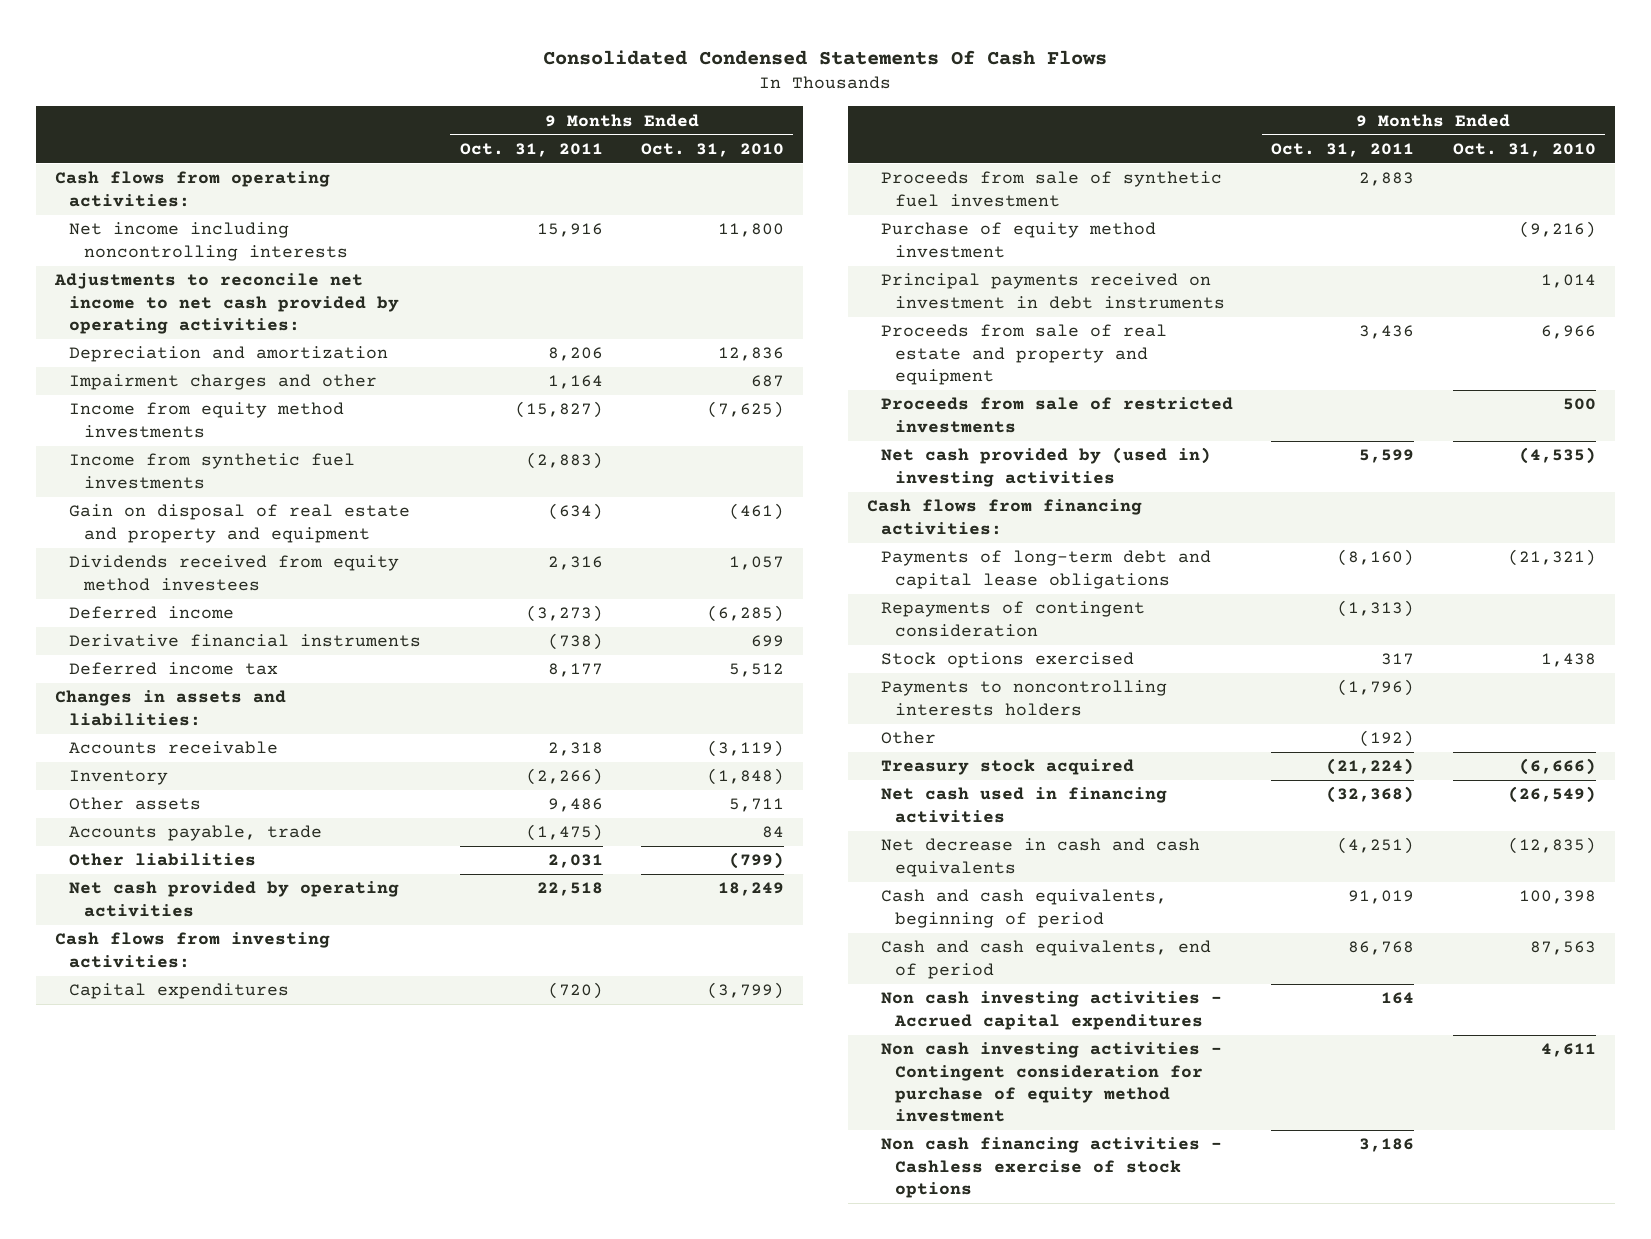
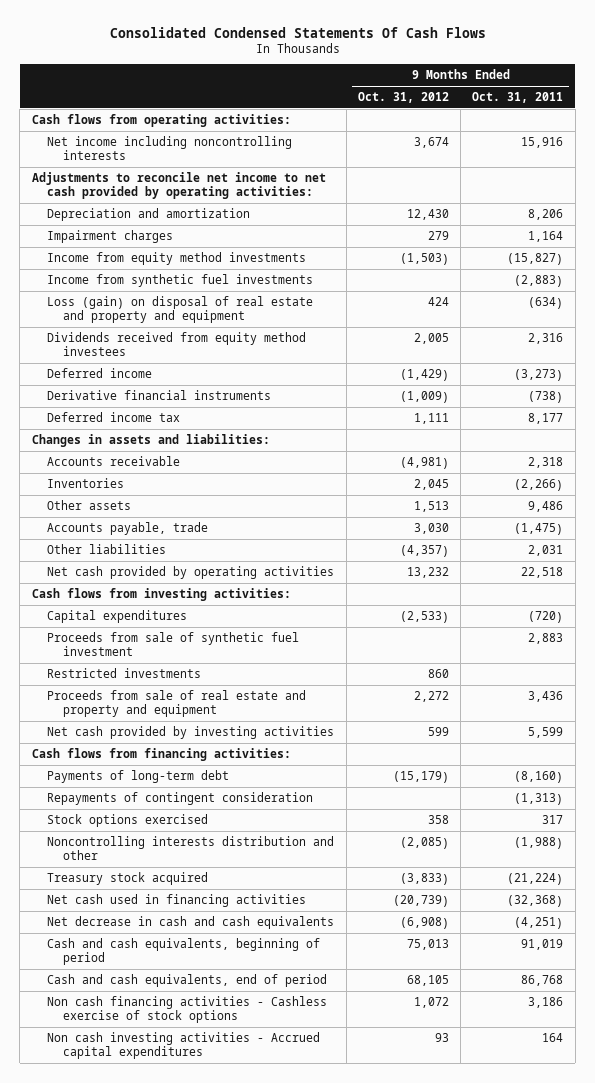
[640,143,784,158] Oct. 31, 2010 -> none
none -> [357,92,449,104] Oct. 31, 2012
[69,374,378,391] Impairment charges and other -> [47,229,174,243] Impairment charges
[69,504,411,543] Gain on disposal of real estate and property and equipment -> [47,295,314,323] Loss (gain) on disposal of real estate and property and equipment
[69,770,169,786] Inventory -> [47,477,125,488] Inventories
[881,222,1157,258] Purchase of equity method investment -> none
[881,273,1226,309] Principal payments received on investment in debt instruments -> none
none -> [47,667,202,678] Restricted investments
[881,397,1234,433] Proceeds from sale of restricted investments -> none
[881,447,1212,487] Net cash provided by (used in) investing activities -> [47,725,335,739] Net cash provided by investing activities
[881,550,1212,589] Payments of long-term debt and capital lease obligations -> [47,769,230,783] Payments of long-term debt
[881,680,1168,716] Payments to noncontrolling interests holders -> none
[881,731,937,745] Other -> none
none -> [47,835,335,860] Noncontrolling interests distribution and other
[881,1042,1223,1123] Non cash investing activities - Contingent consideration for purchase of equity method investment -> none
[881,991,1223,1030] Non cash investing activities - Accrued capital expenditures -> [47,1031,321,1059] Non cash investing activities - Accrued capital expenditures

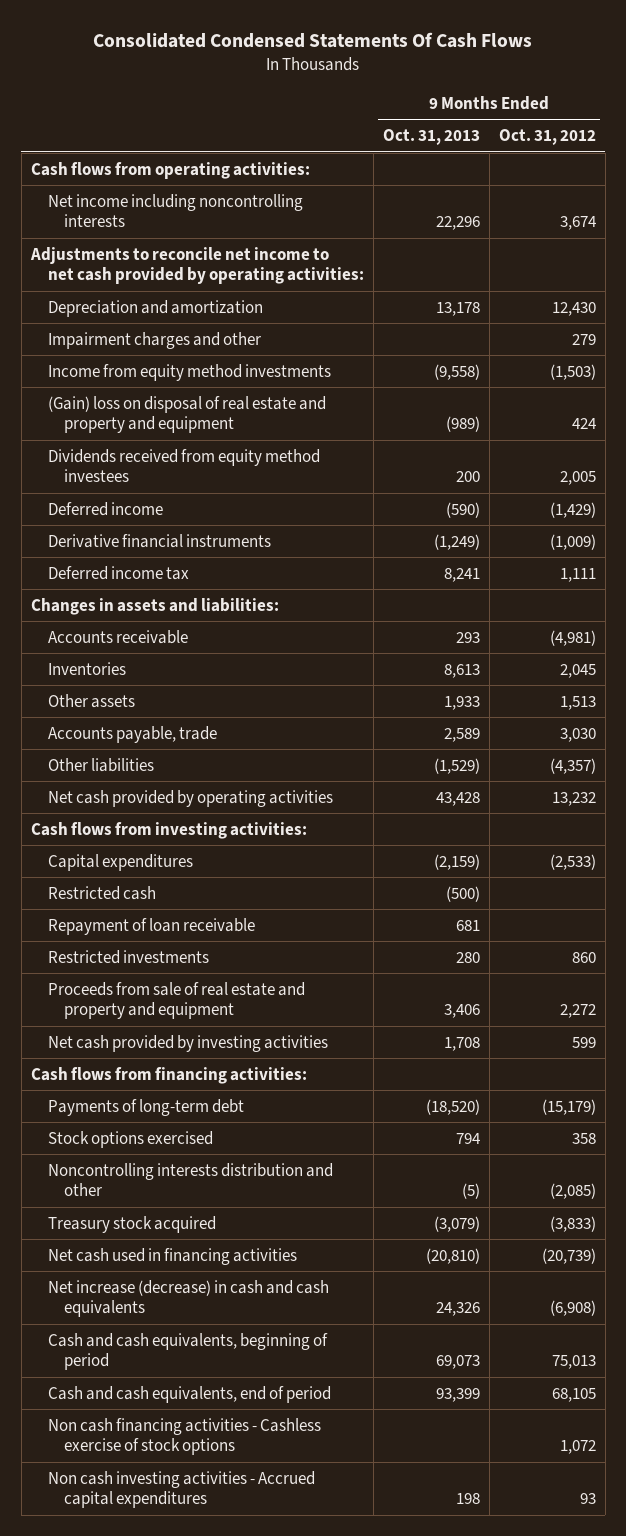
[472,92,564,104] Oct. 31, 2011 -> none
none -> [382,129,480,146] Oct. 31, 2013
[47,229,174,243] Impairment charges -> [47,331,261,349] Impairment charges and other
[47,273,314,287] Income from synthetic fuel investments -> none
[47,295,314,323] Loss (gain) on disposal of real estate and property and equipment -> [47,395,326,434] (Gain) loss on disposal of real estate and property and equipment
[47,631,300,656] Proceeds from sale of synthetic fuel investment -> none
none -> [47,885,156,900] Restricted cash
none -> [47,917,255,935] Repayment of loan receivable
[47,791,314,805] Repayments of contingent consideration -> none
[47,915,335,929] Net decrease in cash and cash equivalents -> [47,1279,329,1318] Net increase (decrease) in cash and cash equivalents

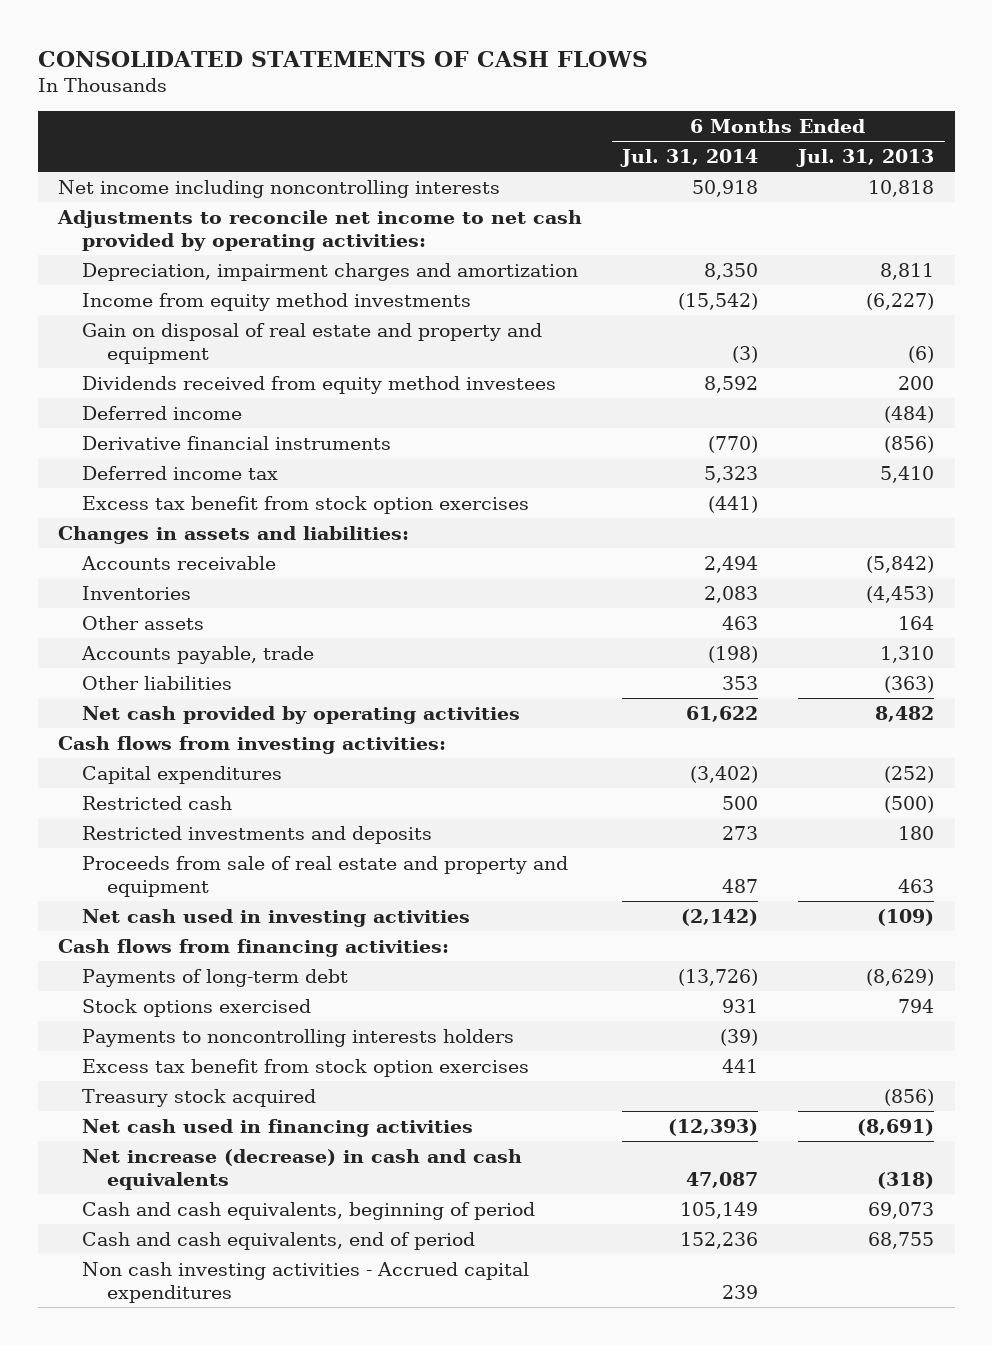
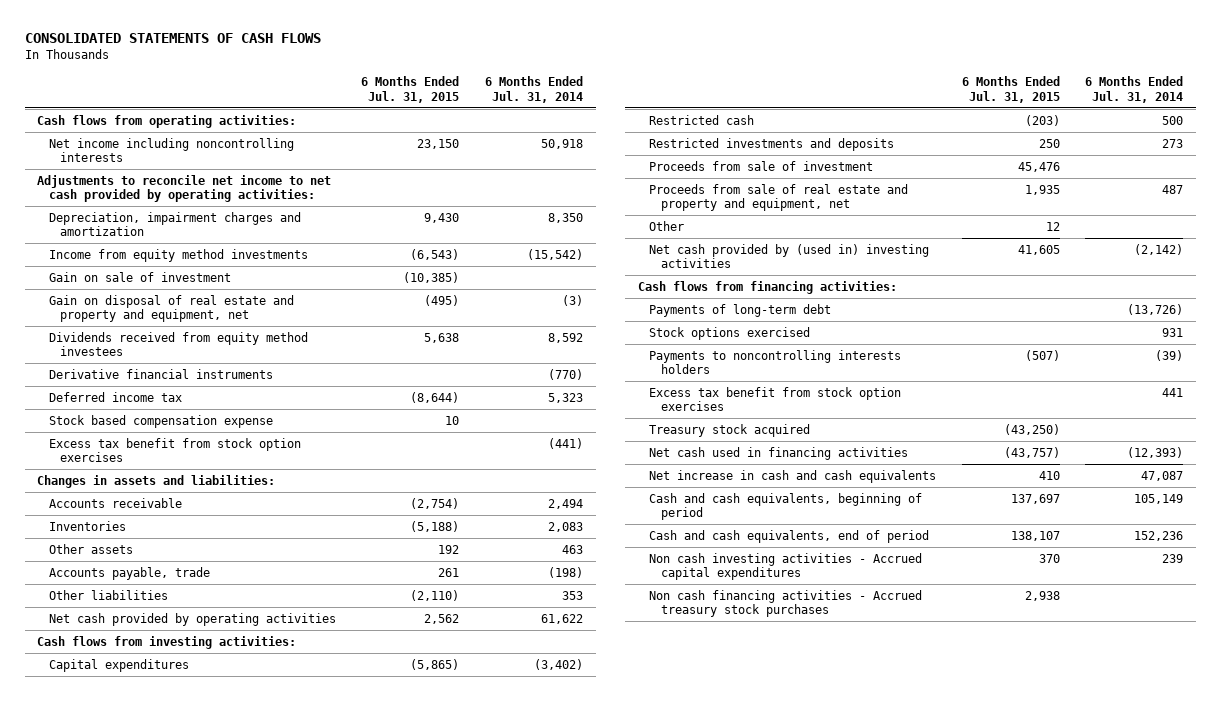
[796,149,935,168] Jul. 31, 2013 -> none
none -> [361,76,460,103] 6 Months Ended Jul. 31, 2015
none -> [37,114,297,128] Cash flows from operating activities:
none -> [48,271,231,282] Gain on sale of investment
[82,322,543,364] Gain on disposal of real estate and property and equipment -> [48,294,294,323] Gain on disposal of real estate and property and equipment, net
[82,405,243,420] Deferred income -> none
none -> [48,414,273,428] Stock based compensation expense
none -> [649,160,874,171] Proceeds from sale of investment
[82,855,569,897] Proceeds from sale of real estate and property and equipment -> [649,183,909,212] Proceeds from sale of real estate and property and equipment, net
none -> [649,220,685,231] Other
[82,908,471,927] Net cash used in investing activities -> [649,243,930,269] Net cash provided by (used in) investing activities
[82,1148,523,1190] Net increase (decrease) in cash and cash equivalents -> [649,469,937,483] Net increase in cash and cash equivalents
none -> [649,589,923,618] Non cash financing activities - Accrued treasury stock purchases

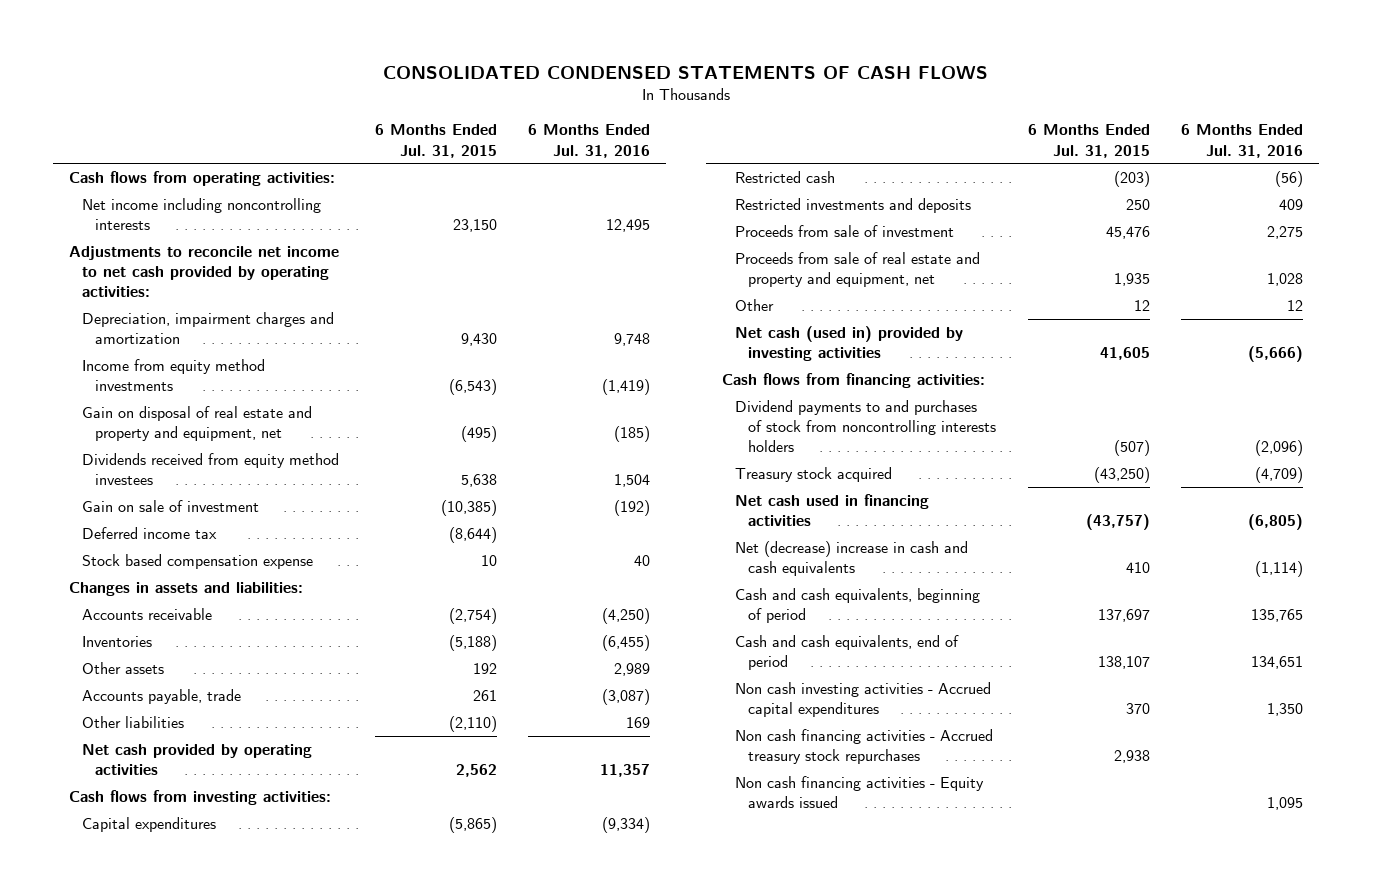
[24,32,321,43] CONSOLIDATED STATEMENTS OF CASH FLOWS -> [383,65,989,79] CONSOLIDATED CONDENSED STATEMENTS OF CASH FLOWS
[484,76,583,103] 6 Months Ended Jul. 31, 2014 -> none
none -> [528,124,651,158] 6 Months Ended Jul. 31, 2016
[48,368,273,379] Derivative financial instruments -> none
[48,271,231,282] Gain on sale of investment -> [82,499,260,512] Gain on sale of investment
[48,437,301,463] Excess tax benefit from stock option exercises -> none
[649,243,930,269] Net cash provided by (used in) investing activities -> [735,325,964,362] Net cash (used in) provided by investing activities
[649,303,832,317] Payments of long-term debt -> none
[649,326,811,340] Stock options exercised -> none
[649,386,902,412] Excess tax benefit from stock option exercises -> none
[649,349,902,375] Payments to noncontrolling interests holders -> [735,399,996,453] Dividend payments to and purchases of stock from noncontrolling interests holders
[649,469,937,483] Net increase in cash and cash equivalents -> [735,540,969,577] Net (decrease) increase in cash and cash equivalents
[649,589,923,618] Non cash financing activities - Accrued treasury stock purchases -> [735,728,994,765] Non cash financing activities - Accrued treasury stock repurchases
none -> [735,775,985,809] Non cash financing activities - Equity awards issued

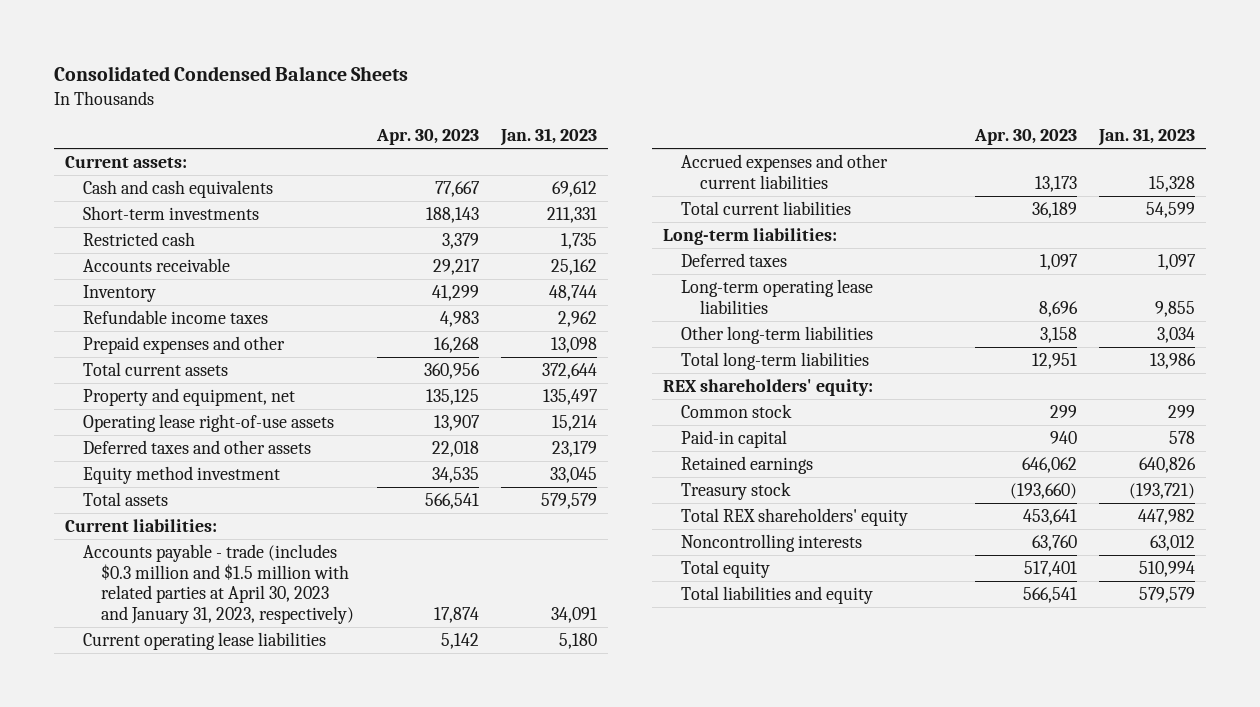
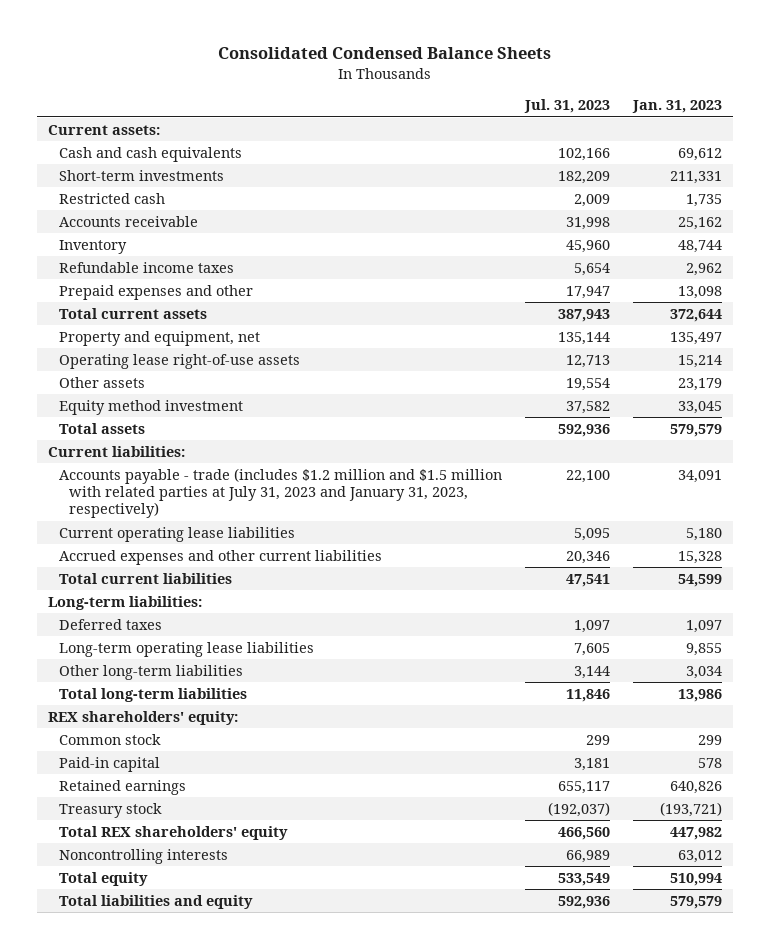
[375,129,479,146] Apr. 30, 2023 -> none
none -> [523,99,610,114] Jul. 31, 2023
[83,440,312,455] Deferred taxes and other assets -> [58,376,145,388] Other assets
[83,544,355,624] Accounts payable - trade (includes $0.3 million and $1.5 million with related parties at April 30, 2023 and January 31, 2023, respectively) -> [58,467,502,519] Accounts payable - trade (includes $1.2 million and $1.5 million with related parties at July 31, 2023 and January 31, 2023, respectively)

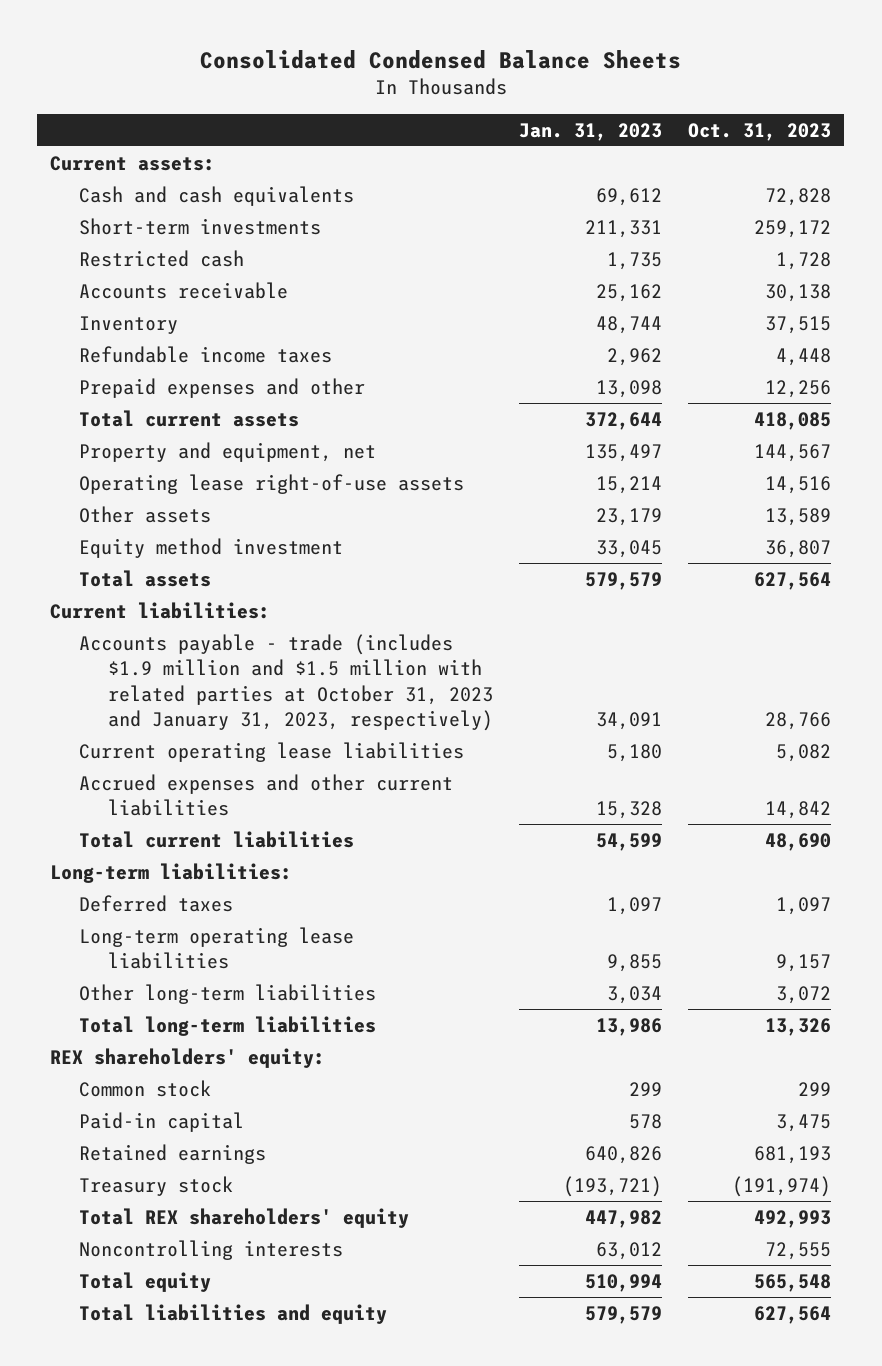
[523,99,610,114] Jul. 31, 2023 -> none
none -> [688,122,832,141] Oct. 31, 2023
[58,467,502,519] Accounts payable - trade (includes $1.2 million and $1.5 million with related parties at July 31, 2023 and January 31, 2023, respectively) -> [79,633,493,732] Accounts payable - trade (includes $1.9 million and $1.5 million with related parties at October 31, 2023 and January 31, 2023, respectively)

